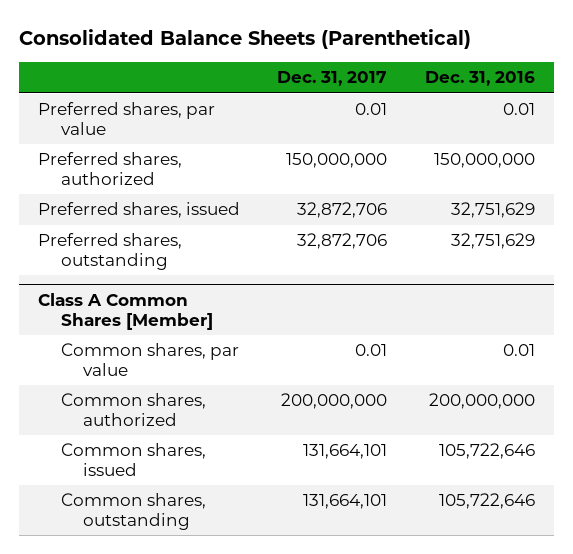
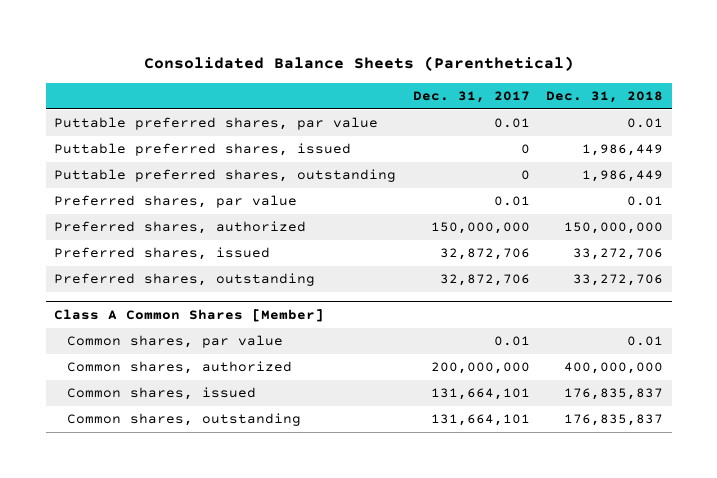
[424,71,535,87] Dec. 31, 2016 -> none
none -> [546,90,664,103] Dec. 31, 2018
none -> [53,117,378,131] Puttable preferred shares, par value
none -> [53,143,351,157] Puttable preferred shares, issued
none -> [53,169,396,183] Puttable preferred shares, outstanding

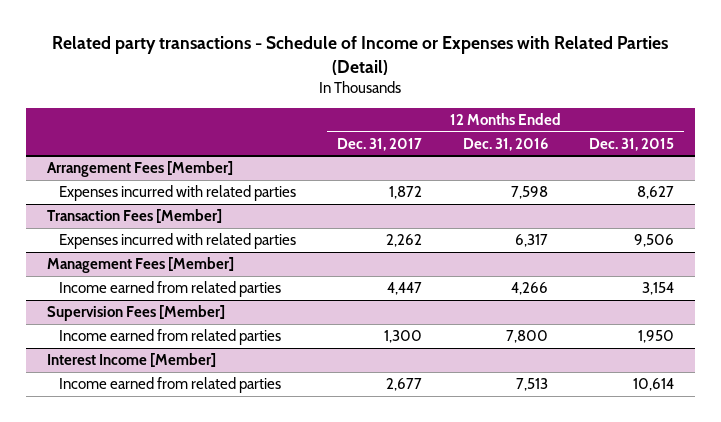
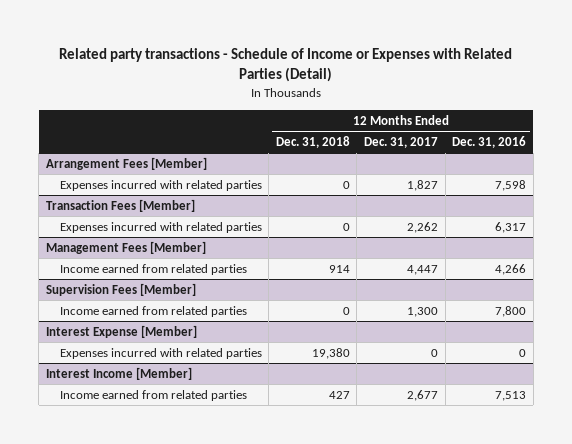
[589,137,675,151] Dec. 31, 2015 -> none
none -> [275,135,350,148] Dec. 31, 2018
[389,186,423,200] 1,872 -> [407,179,439,191] 1,827
none -> [45,324,197,338] Interest Expense [Member]
none -> [59,347,262,359] Expenses incurred with related parties

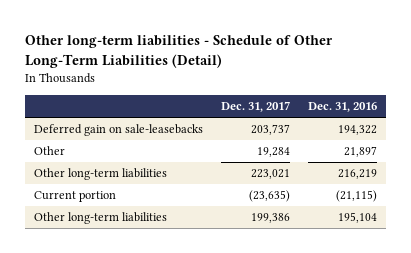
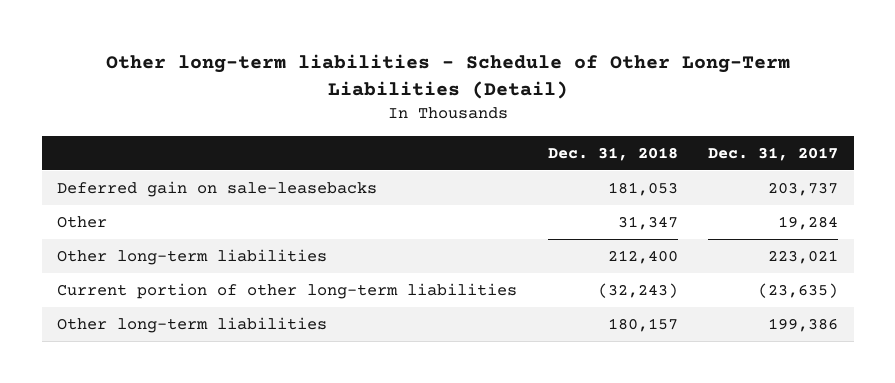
[307,102,377,113] Dec. 31, 2016 -> none
none -> [547,146,678,161] Dec. 31, 2018
[34,191,117,203] Current portion -> [56,283,517,300] Current portion of other long-term liabilities

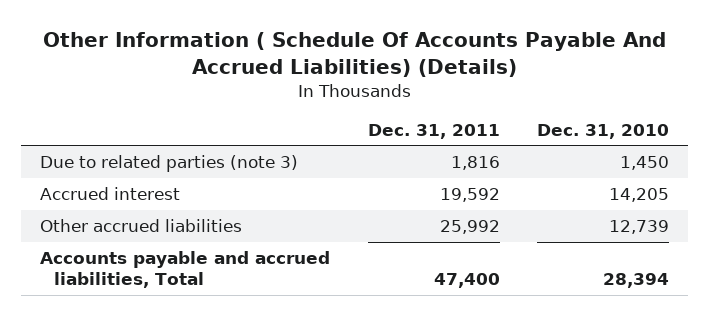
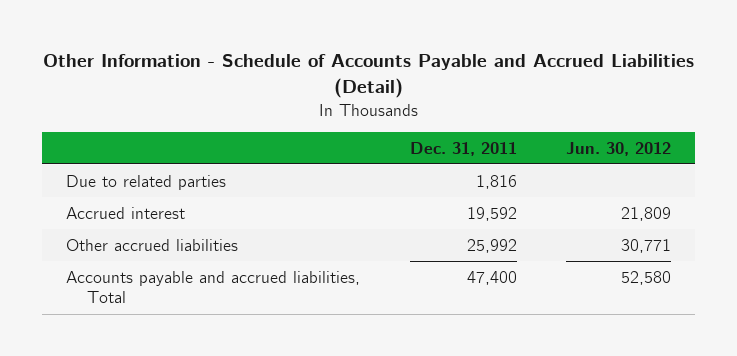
[42,32,666,77] Other Information ( Schedule Of Accounts Payable And Accrued Liabilities) (Details) -> [42,54,694,99] Other Information - Schedule of Accounts Payable and Accrued Liabilities (Detail)
[537,123,670,139] Dec. 31, 2010 -> none
none -> [565,141,671,156] Jun. 30, 2012
[39,155,298,173] Due to related parties (note 3) -> [66,174,227,190] Due to related parties

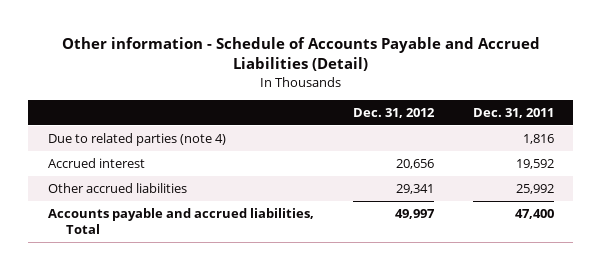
[42,54,694,99] Other Information - Schedule of Accounts Payable and Accrued Liabilities (Detail) -> [61,36,540,71] Other information - Schedule of Accounts Payable and Accrued Liabilities (Detail)
[565,141,671,156] Jun. 30, 2012 -> none
none -> [352,107,435,118] Dec. 31, 2012
[66,174,227,190] Due to related parties -> [47,133,226,147] Due to related parties (note 4)

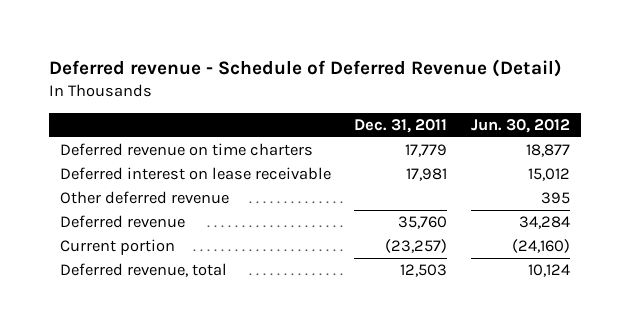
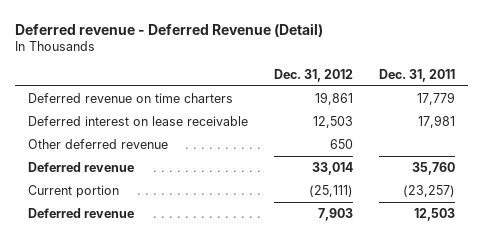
[48,59,562,78] Deferred revenue - Schedule of Deferred Revenue (Detail) -> [15,22,324,37] Deferred revenue - Deferred Revenue (Detail)
[470,118,570,133] Jun. 30, 2012 -> none
none -> [274,69,354,83] Dec. 31, 2012
[60,263,228,278] Deferred revenue, total -> [28,207,135,218] Deferred revenue

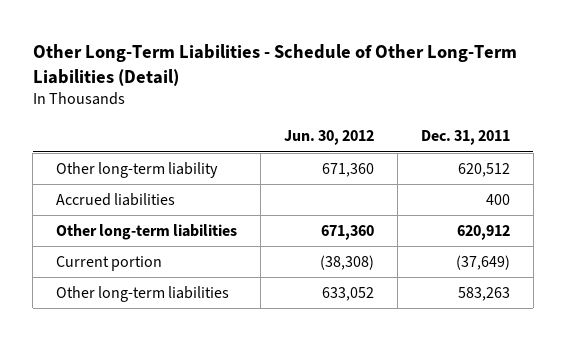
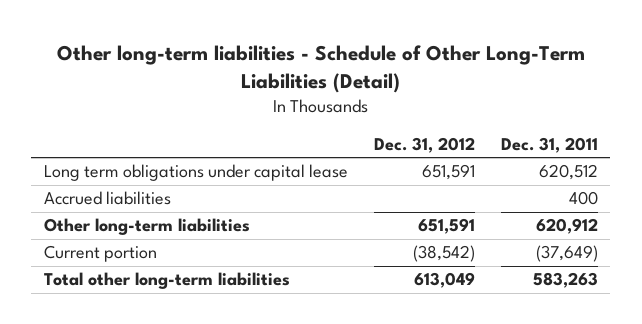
[32,43,517,86] Other Long-Term Liabilities - Schedule of Other Long-Term Liabilities (Detail) -> [56,44,585,93] Other long-term liabilities - Schedule of Other Long-Term Liabilities (Detail)
[284,130,375,146] Jun. 30, 2012 -> none
none -> [373,137,475,154] Dec. 31, 2012
[56,161,219,178] Other long-term liability -> [44,164,349,182] Long term obligations under capital lease
[56,285,230,302] Other long-term liabilities -> [44,272,291,290] Total other long-term liabilities

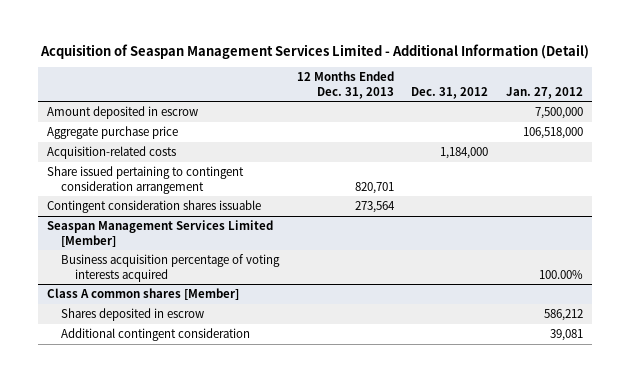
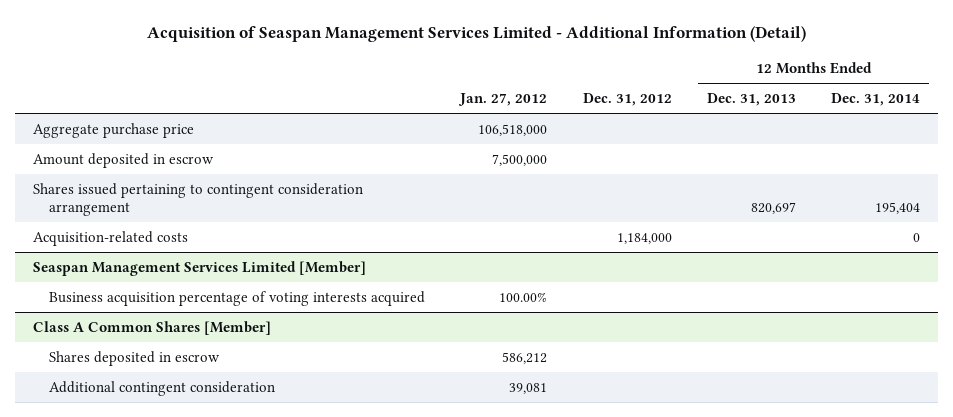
none -> [831,93,921,107] Dec. 31, 2014
[46,106,198,120] Amount deposited in escrow -> [32,152,214,168] Amount deposited in escrow
none -> [32,182,363,217] Shares issued pertaining to contingent consideration arrangement
[46,166,244,194] Share issued pertaining to contingent consideration arrangement -> none
[46,200,261,214] Contingent consideration shares issuable -> none
[46,288,239,301] Class A common shares [Member] -> [32,320,271,335] Class A Common Shares [Member]

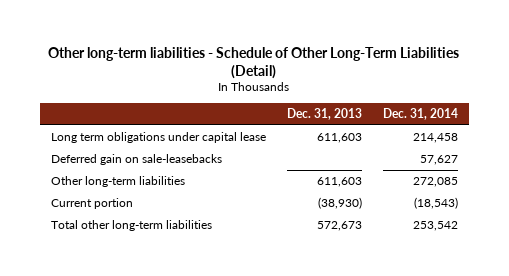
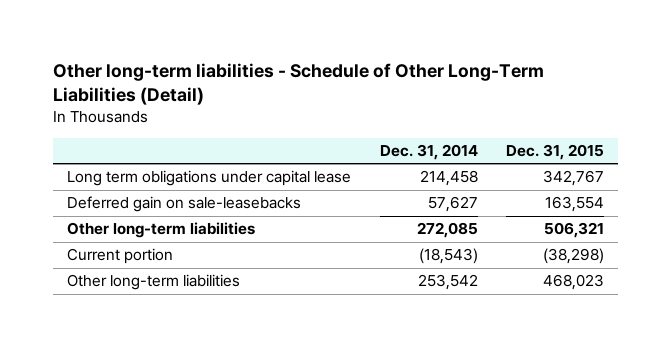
[286,107,362,120] Dec. 31, 2013 -> none
none -> [506,144,605,161] Dec. 31, 2015
[50,220,212,232] Total other long-term liabilities -> [67,274,241,291] Other long-term liabilities

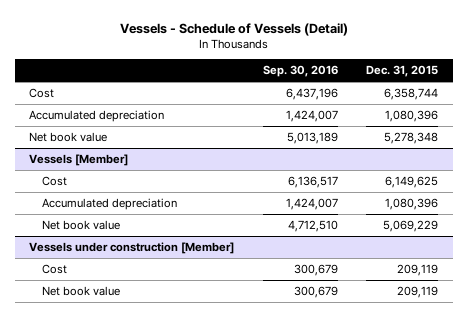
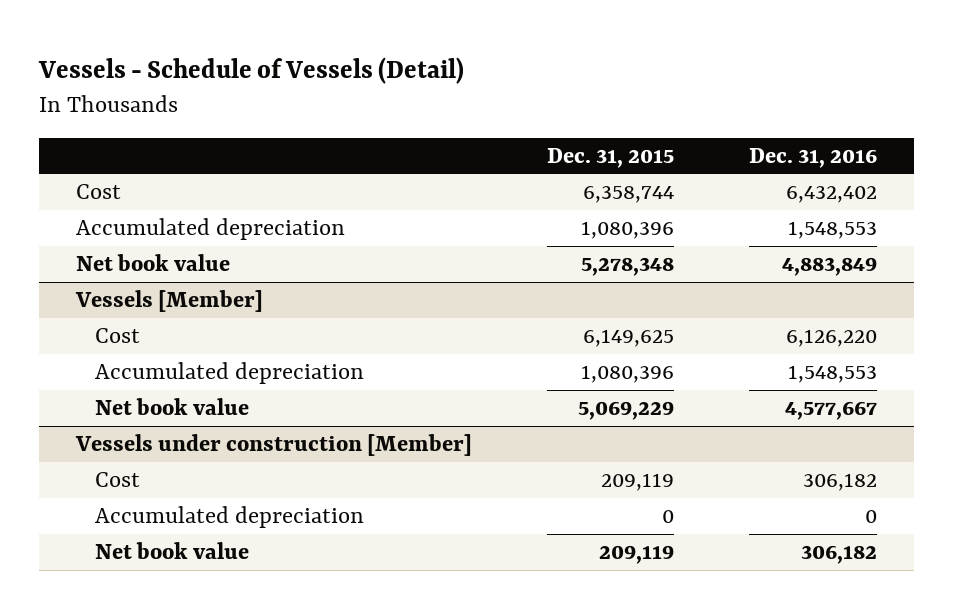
[262,65,338,78] Sep. 30, 2016 -> none
none -> [748,147,877,168] Dec. 31, 2016
none -> [94,506,364,529] Accumulated depreciation

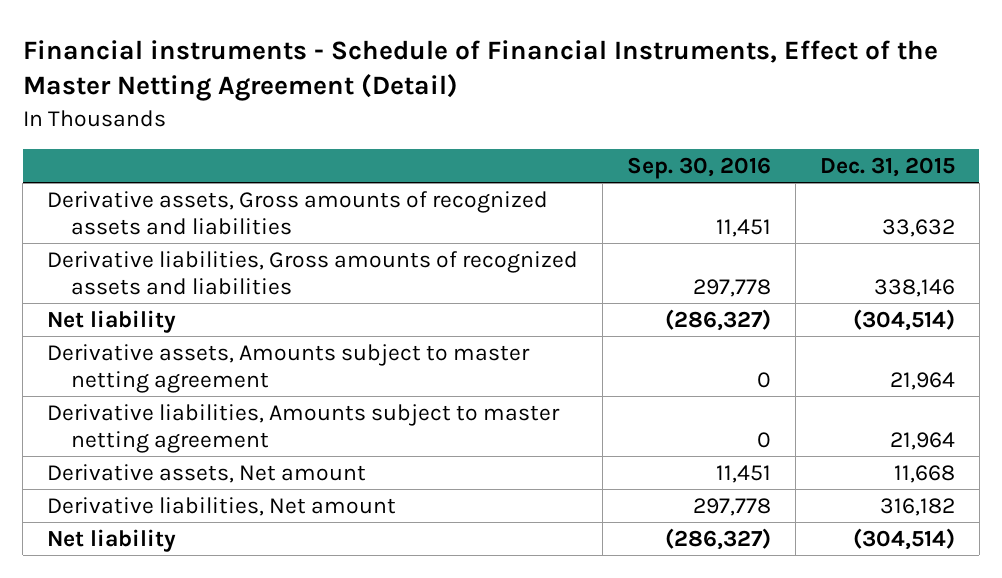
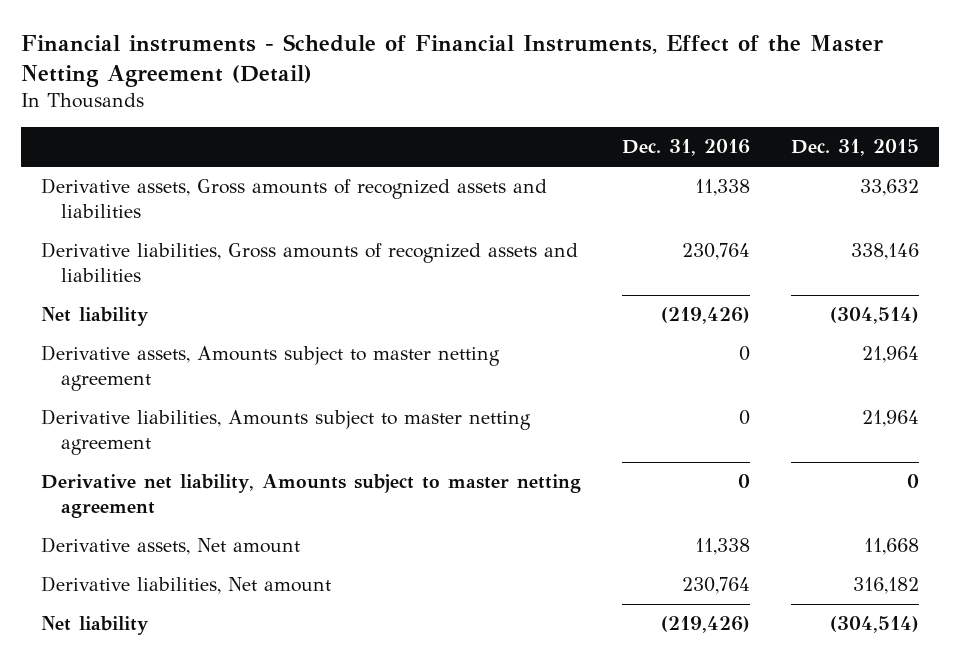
[627,156,772,179] Sep. 30, 2016 -> none
none -> [621,139,750,157] Dec. 31, 2016
none -> [41,474,582,519] Derivative net liability, Amounts subject to master netting agreement

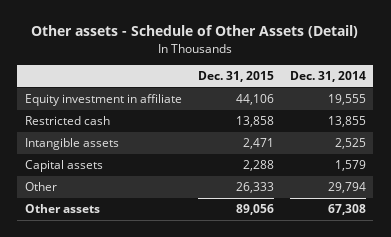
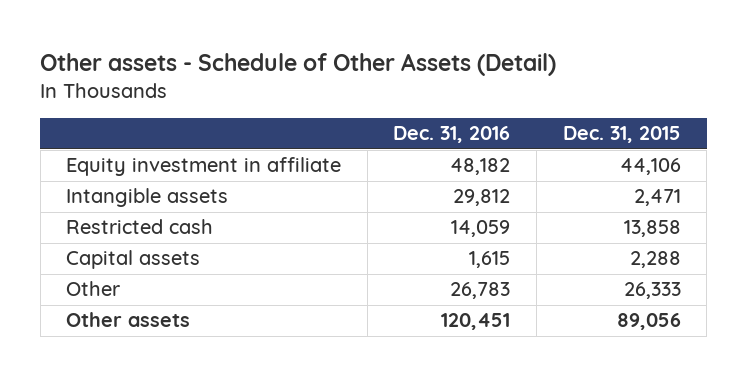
[289,70,366,82] Dec. 31, 2014 -> none
none -> [393,126,511,144] Dec. 31, 2016
[25,116,111,126] Restricted cash -> [66,219,214,235] Restricted cash

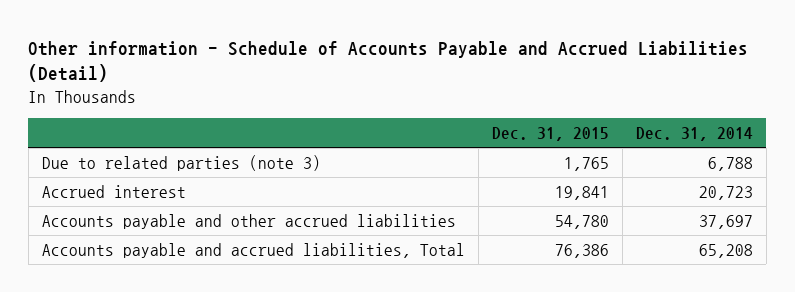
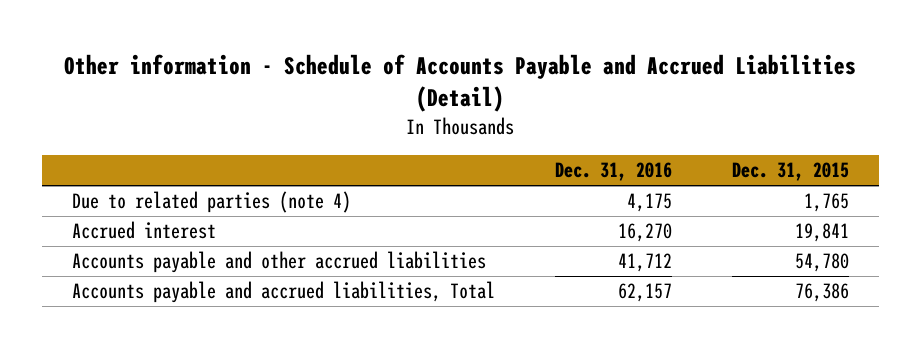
[635,126,753,141] Dec. 31, 2014 -> none
none -> [554,162,672,182] Dec. 31, 2016
[41,154,321,171] Due to related parties (note 3) -> [72,191,352,214] Due to related parties (note 4)

